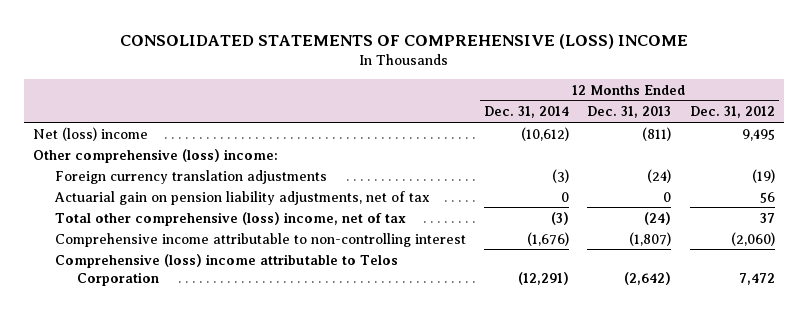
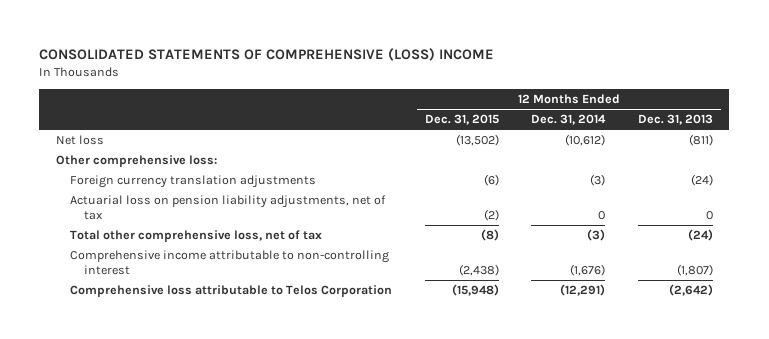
[689,106,775,119] Dec. 31, 2012 -> none
none -> [424,114,499,126] Dec. 31, 2015
[32,126,148,141] Net (loss) income -> [55,135,104,146] Net loss
[32,148,278,163] Other comprehensive (loss) income: -> [55,155,217,168] Other comprehensive loss:
[53,190,430,205] Actuarial gain on pension liability adjustments, net of tax -> [70,195,387,221] Actuarial loss on pension liability adjustments, net of tax
[54,211,406,226] Total other comprehensive (loss) income, net of tax -> [70,230,323,243] Total other comprehensive loss, net of tax
[54,253,398,286] Comprehensive (loss) income attributable to Telos Corporation -> [70,285,393,298] Comprehensive loss attributable to Telos Corporation

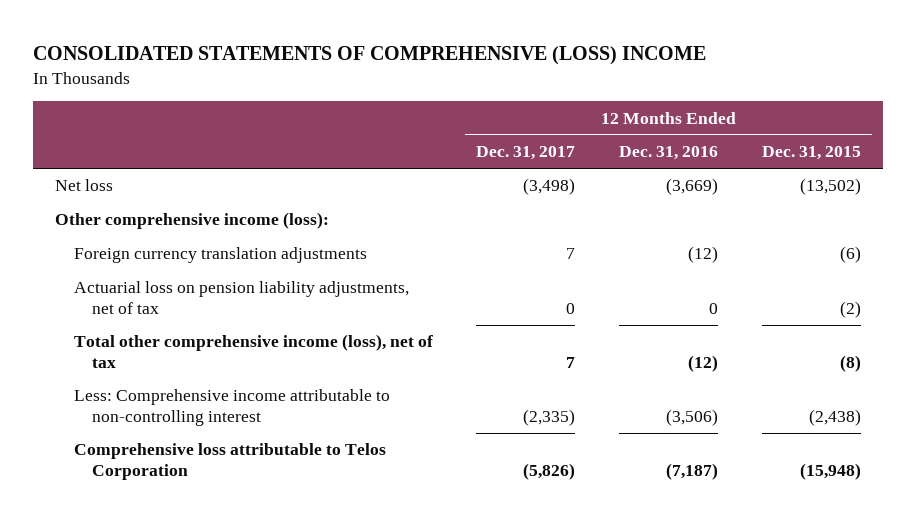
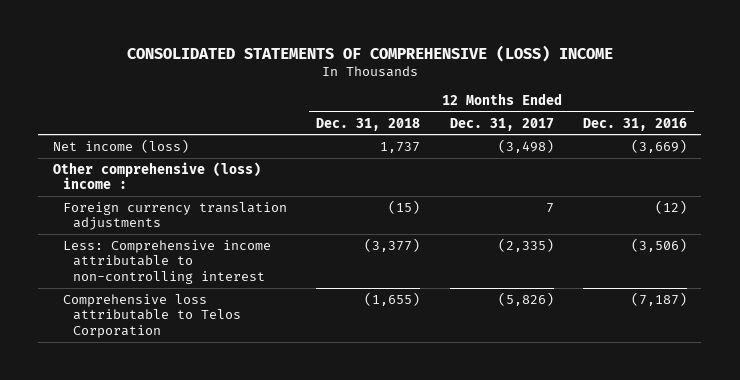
[761,146,861,161] Dec. 31, 2015 -> none
none -> [316,117,421,131] Dec. 31, 2018
[55,179,114,192] Net loss -> [53,138,190,153] Net income (loss)
[55,212,330,230] Other comprehensive income (loss): -> [53,161,262,190] Other comprehensive (loss) income :
[73,281,409,315] Actuarial loss on pension liability adjustments, net of tax -> none
[73,334,433,369] Total other comprehensive income (loss), net of tax -> none

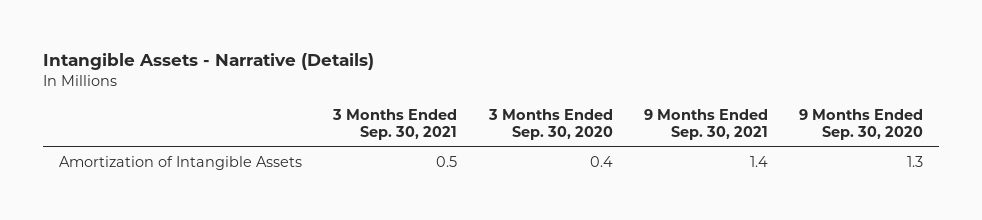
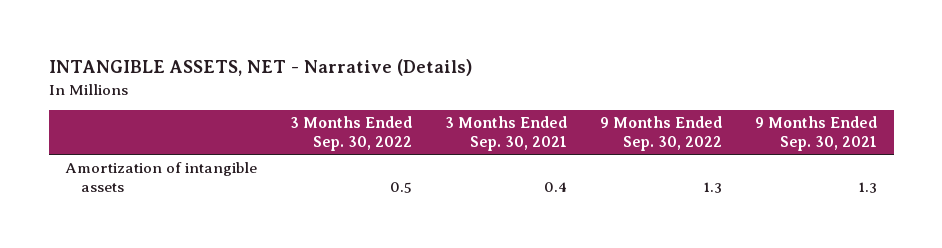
[43,52,375,70] Intangible Assets - Narrative (Details) -> [48,59,472,77] INTANGIBLE ASSETS, NET - Narrative (Details)
[487,108,613,141] 3 Months Ended Sep. 30, 2020 -> none
[799,108,924,141] 9 Months Ended Sep. 30, 2020 -> none
none -> [290,116,413,151] 3 Months Ended Sep. 30, 2022
none -> [600,116,723,151] 9 Months Ended Sep. 30, 2022
[58,156,302,171] Amortization of Intangible Assets -> [65,162,258,192] Amortization of intangible assets
[436,156,458,168] 0.5 -> [544,181,568,192] 0.4
[749,156,768,168] 1.4 -> [858,181,878,193] 1.3

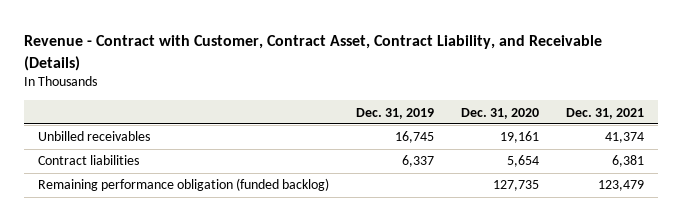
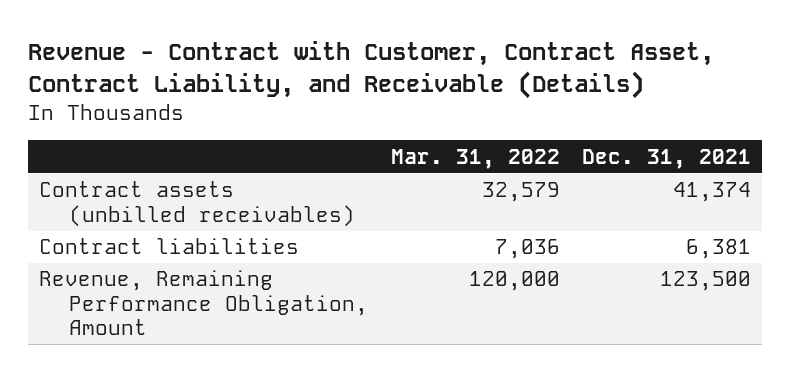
[356,107,435,119] Dec. 31, 2019 -> none
[461,107,540,119] Dec. 31, 2020 -> none
none -> [390,148,560,169] Mar. 31, 2022
[37,131,150,142] Unbilled receivables -> [39,181,356,227] Contract assets (unbilled receivables)
[37,178,329,192] Remaining performance obligation (funded backlog) -> [39,270,369,336] Revenue, Remaining Performance Obligation, Amount
[598,180,645,192] 123,479 -> [659,271,751,292] 123,500

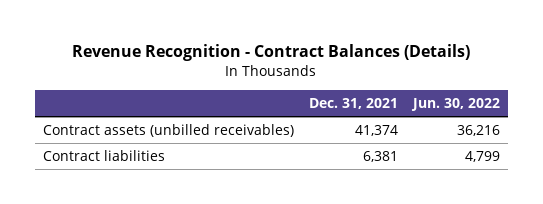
[27,40,714,99] Revenue - Contract with Customer, Contract Asset, Contract Liability, and Receivable (Details) -> [72,43,471,61] Revenue Recognition - Contract Balances (Details)
[390,148,560,169] Mar. 31, 2022 -> none
none -> [411,98,501,112] Jun. 30, 2022
[39,270,369,336] Revenue, Remaining Performance Obligation, Amount -> none

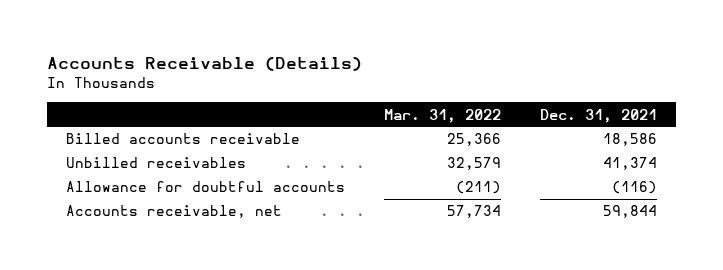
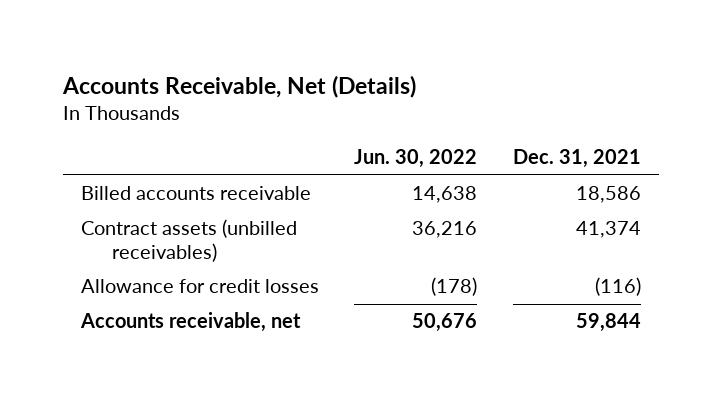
[47,57,363,72] Accounts Receivable (Details) -> [62,74,417,98] Accounts Receivable, Net (Details)
[383,108,501,123] Mar. 31, 2022 -> none
none -> [354,149,478,169] Jun. 30, 2022
[66,157,247,169] Unbilled receivables -> [80,219,297,262] Contract assets (unbilled receivables)
[66,181,346,193] Allowance for doubtful accounts -> [80,279,319,294] Allowance for credit losses

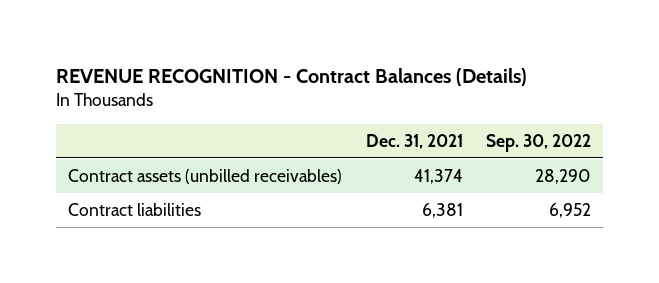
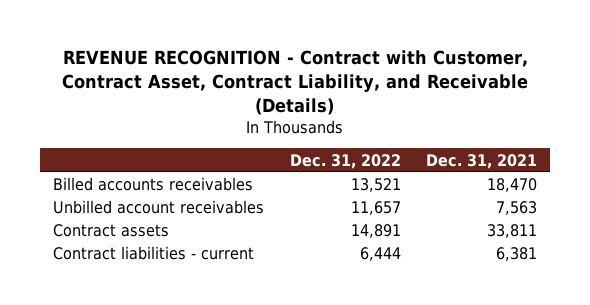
[56,68,528,87] REVENUE RECOGNITION - Contract Balances (Details) -> [62,49,529,115] REVENUE RECOGNITION - Contract with Customer, Contract Asset, Contract Liability, and Receivable (Details)
[486,133,592,152] Sep. 30, 2022 -> none
none -> [289,153,401,169] Dec. 31, 2022
none -> [52,177,253,192] Billed accounts receivables
[67,169,342,185] Contract assets (unbilled receivables) -> [52,200,264,215] Unbilled account receivables
[413,169,463,185] 41,374 -> [496,201,538,216] 7,563
none -> [52,224,169,238] Contract assets
[67,203,201,217] Contract liabilities -> [52,246,254,261] Contract liabilities - current

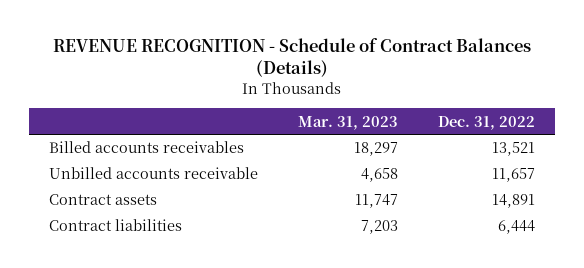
[62,49,529,115] REVENUE RECOGNITION - Contract with Customer, Contract Asset, Contract Liability, and Receivable (Details) -> [53,37,532,78] REVENUE RECOGNITION - Schedule of Contract Balances (Details)
[426,153,538,169] Dec. 31, 2021 -> none
none -> [298,115,399,130] Mar. 31, 2023
[52,200,264,215] Unbilled account receivables -> [49,167,259,180] Unbilled accounts receivable
[52,246,254,261] Contract liabilities - current -> [49,219,183,232] Contract liabilities

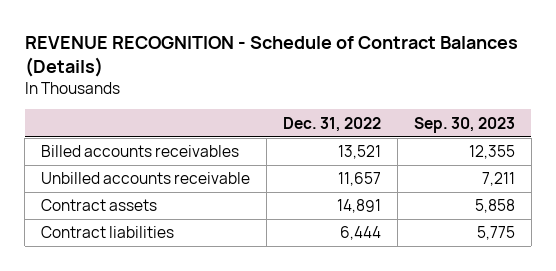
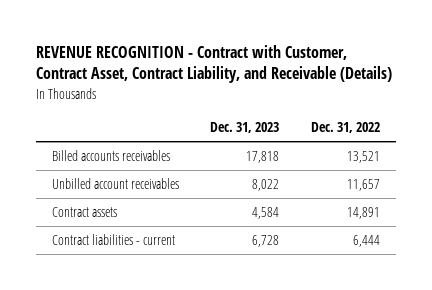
[24,35,518,77] REVENUE RECOGNITION - Schedule of Contract Balances (Details) -> [35,44,392,84] REVENUE RECOGNITION - Contract with Customer, Contract Asset, Contract Liability, and Receivable (Details)
[413,116,515,133] Sep. 30, 2023 -> none
none -> [210,121,280,133] Dec. 31, 2023
[41,172,251,185] Unbilled accounts receivable -> [51,178,179,190] Unbilled account receivables
[41,226,175,239] Contract liabilities -> [51,234,175,246] Contract liabilities - current

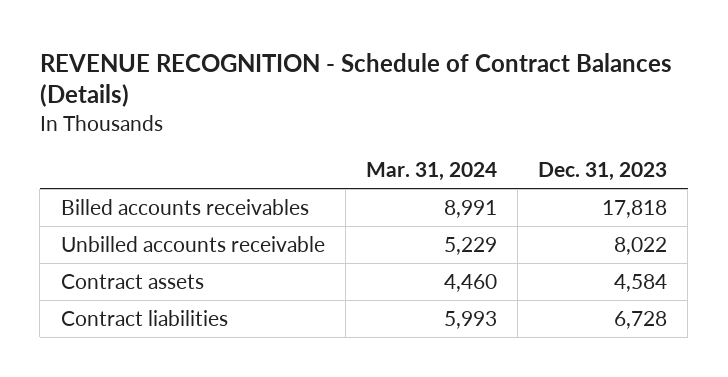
[35,44,392,84] REVENUE RECOGNITION - Contract with Customer, Contract Asset, Contract Liability, and Receivable (Details) -> [39,52,672,108] REVENUE RECOGNITION - Schedule of Contract Balances (Details)
[311,121,381,133] Dec. 31, 2022 -> none
none -> [365,162,497,182] Mar. 31, 2024
[51,178,179,190] Unbilled account receivables -> [60,235,325,252] Unbilled accounts receivable
[51,234,175,246] Contract liabilities - current -> [60,309,228,326] Contract liabilities

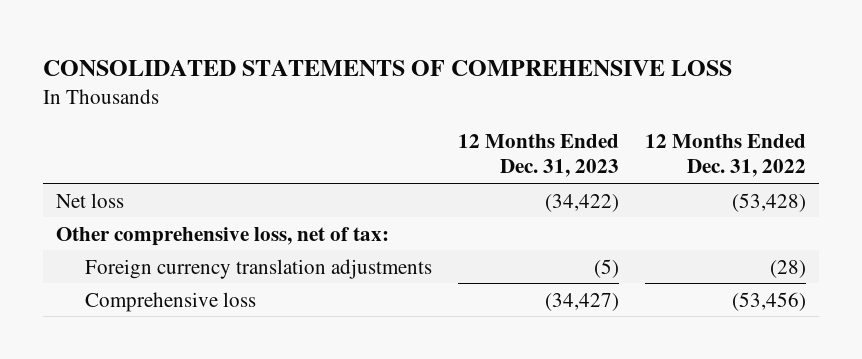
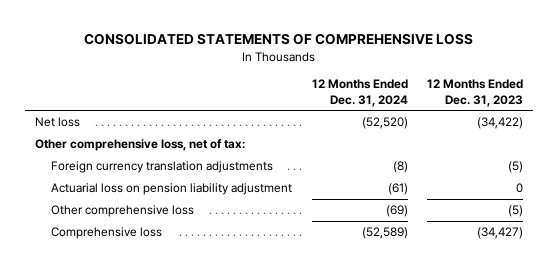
[645,134,807,178] 12 Months Ended Dec. 31, 2022 -> none
none -> [311,78,408,107] 12 Months Ended Dec. 31, 2024
none -> [50,183,292,196] Actuarial loss on pension liability adjustment
none -> [50,205,194,218] Other comprehensive loss

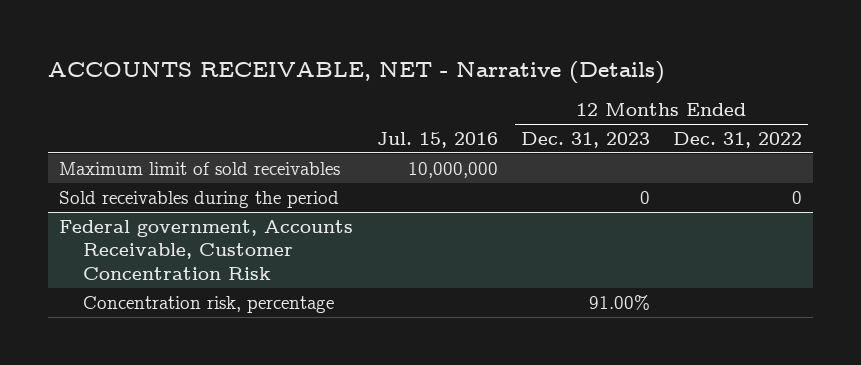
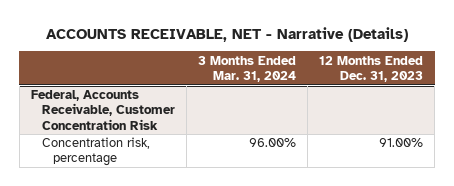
[376,131,498,148] Jul. 15, 2016 -> none
[672,131,802,148] Dec. 31, 2022 -> none
none -> [197,55,296,82] 3 Months Ended Mar. 31, 2024
[59,161,341,175] Maximum limit of sold receivables -> none
[59,190,340,208] Sold receivables during the period -> none
[59,219,354,280] Federal government, Accounts Receivable, Customer Concentration Risk -> [30,90,175,130] Federal, Accounts Receivable, Customer Concentration Risk

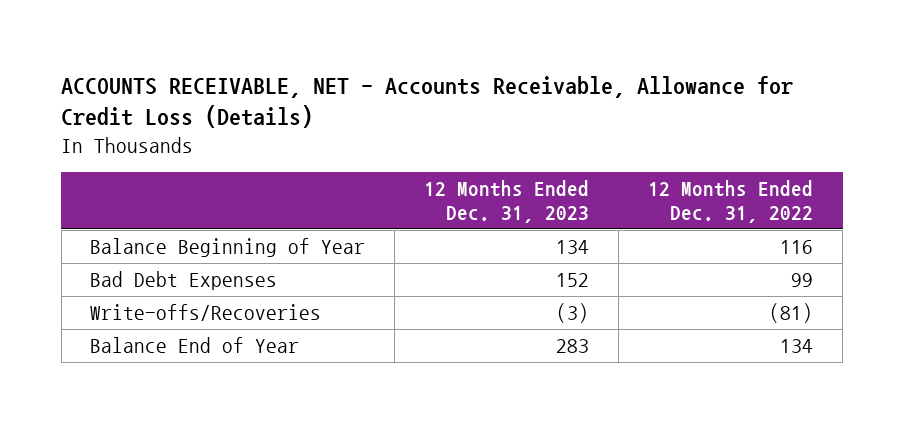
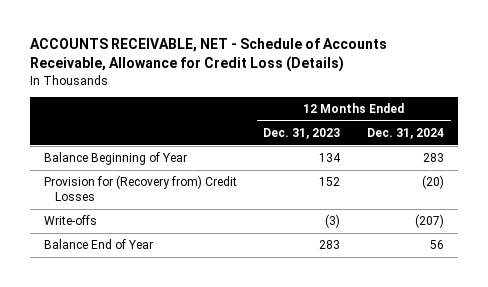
[61,75,794,129] ACCOUNTS RECEIVABLE, NET - Accounts Receivable, Allowance for Credit Loss (Details) -> [30,38,388,73] ACCOUNTS RECEIVABLE, NET - Schedule of Accounts Receivable, Allowance for Credit Loss (Details)
[648,179,814,223] 12 Months Ended Dec. 31, 2022 -> none
none -> [367,128,445,140] Dec. 31, 2024
[90,271,278,291] Bad Debt Expenses -> [43,175,237,202] Provision for (Recovery from) Credit Losses
[90,304,322,322] Write-offs/Recoveries -> [43,215,97,226] Write-offs

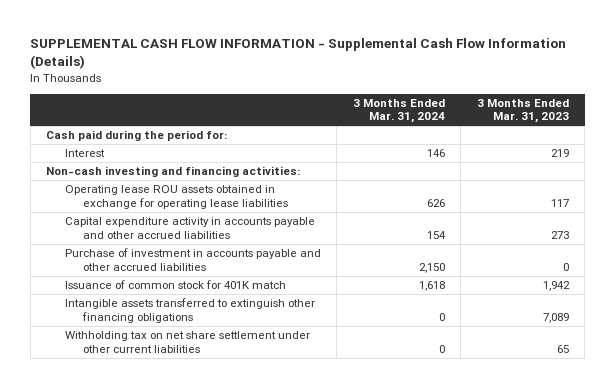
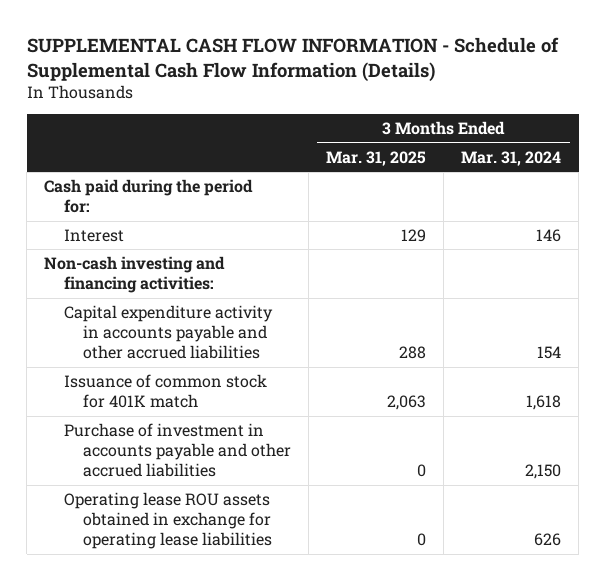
[30,38,567,70] SUPPLEMENTAL CASH FLOW INFORMATION - Supplemental Cash Flow Information (Details) -> [26,36,559,82] SUPPLEMENTAL CASH FLOW INFORMATION - Schedule of Supplemental Cash Flow Information (Details)
[476,98,569,124] 3 Months Ended Mar. 31, 2023 -> none
none -> [325,150,426,166] Mar. 31, 2025
[64,298,315,323] Intangible assets transferred to extinguish other financing obligations -> none
[64,331,310,353] Withholding tax on net share settlement under other current liabilities -> none
[64,248,321,271] Purchase of investment in accounts payable and other accrued liabilities -> [63,422,291,478] Purchase of investment in accounts payable and other accrued liabilities
[64,185,289,209] Operating lease ROU assets obtained in exchange for operating lease liabilities -> [63,491,272,550] Operating lease ROU assets obtained in exchange for operating lease liabilities

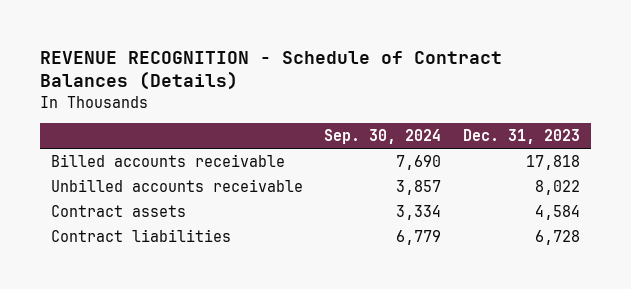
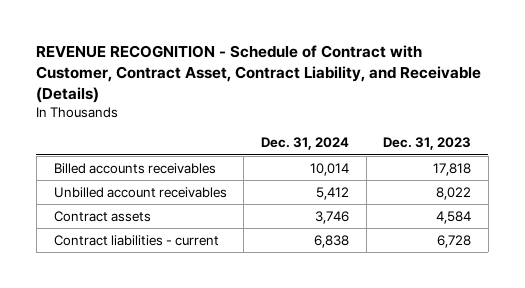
[39,50,502,91] REVENUE RECOGNITION - Schedule of Contract Balances (Details) -> [36,45,482,103] REVENUE RECOGNITION - Schedule of Contract with Customer, Contract Asset, Contract Liability, and Receivable (Details)
[324,129,442,145] Sep. 30, 2024 -> none
none -> [260,137,349,151] Dec. 31, 2024
[50,154,285,168] Billed accounts receivable -> [53,162,216,174] Billed accounts receivables
[50,179,303,193] Unbilled accounts receivable -> [53,186,227,198] Unbilled account receivables
[50,229,231,243] Contract liabilities -> [53,234,219,246] Contract liabilities - current

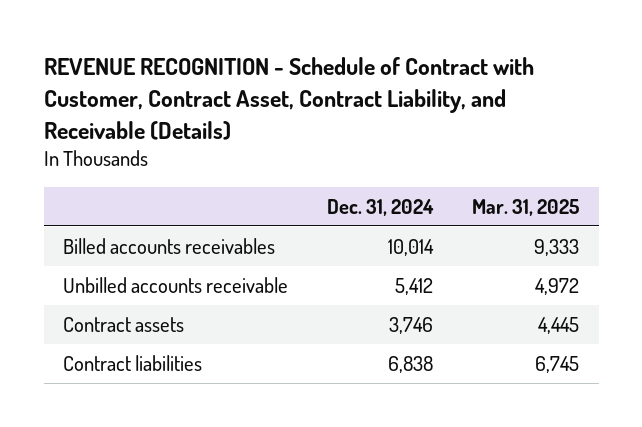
[383,137,472,151] Dec. 31, 2023 -> none
none -> [472,198,580,216] Mar. 31, 2025
[53,186,227,198] Unbilled account receivables -> [63,277,289,294] Unbilled accounts receivable
[53,234,219,246] Contract liabilities - current -> [63,355,203,372] Contract liabilities

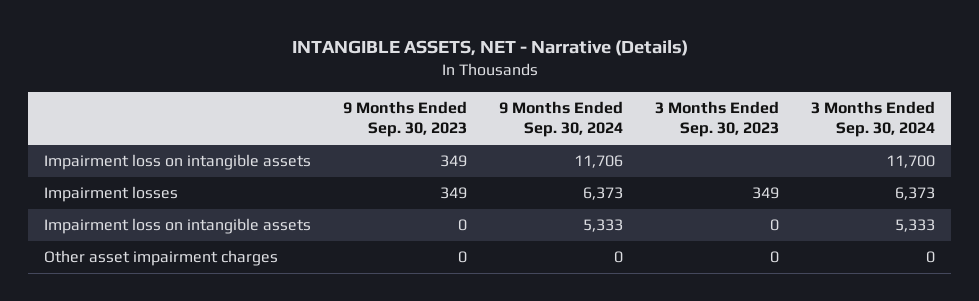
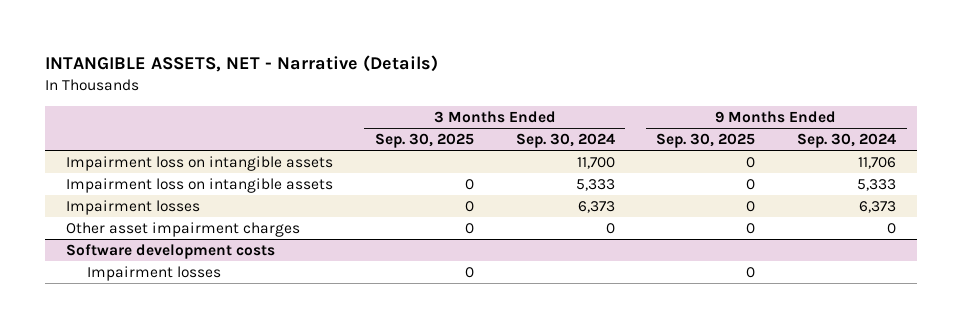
[343,100,468,138] 9 Months Ended Sep. 30, 2023 -> none
[655,100,780,138] 3 Months Ended Sep. 30, 2023 -> none
none -> [374,133,474,149] Sep. 30, 2025
none -> [656,133,756,149] Sep. 30, 2025
[44,186,179,203] Impairment losses -> [66,200,201,216] Impairment losses
none -> [66,244,276,260] Software development costs
none -> [87,266,222,282] Impairment losses

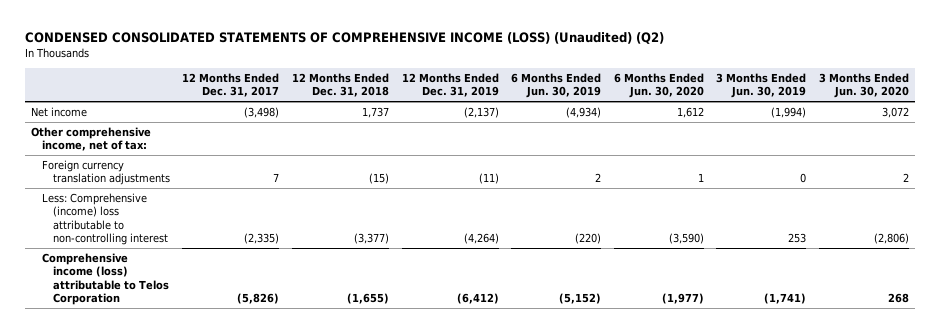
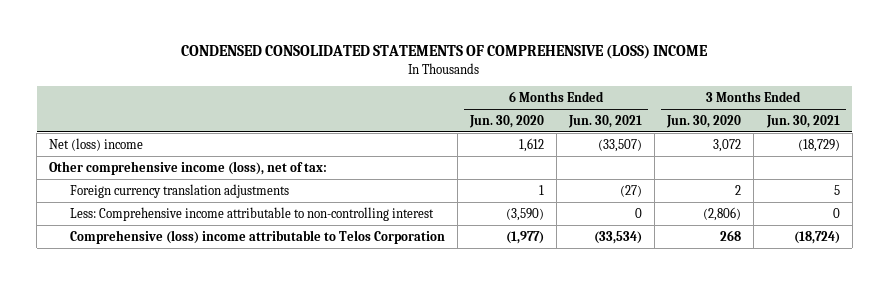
[24,32,664,45] CONDENSED CONSOLIDATED STATEMENTS OF COMPREHENSIVE INCOME (LOSS) (Unaudited) (Q2) -> [181,45,709,60] CONDENSED CONSOLIDATED STATEMENTS OF COMPREHENSIVE (LOSS) INCOME
[182,73,280,98] 12 Months Ended Dec. 31, 2017 -> none
[291,73,389,98] 12 Months Ended Dec. 31, 2018 -> none
[401,73,499,98] 12 Months Ended Dec. 31, 2019 -> none
[511,73,602,99] 6 Months Ended Jun. 30, 2019 -> none
[716,73,807,99] 3 Months Ended Jun. 30, 2019 -> none
none -> [568,114,643,128] Jun. 30, 2021
none -> [765,114,840,128] Jun. 30, 2021
[31,107,88,118] Net income -> [49,137,144,151] Net (loss) income
[31,127,152,152] Other comprehensive income, net of tax: -> [49,160,328,175] Other comprehensive income (loss), net of tax:
[41,193,168,245] Less: Comprehensive (income) loss attributable to non-controlling interest -> [69,206,434,221] Less: Comprehensive income attributable to non-controlling interest
[41,253,169,305] Comprehensive income (loss) attributable to Telos Corporation -> [69,229,445,244] Comprehensive (loss) income attributable to Telos Corporation

